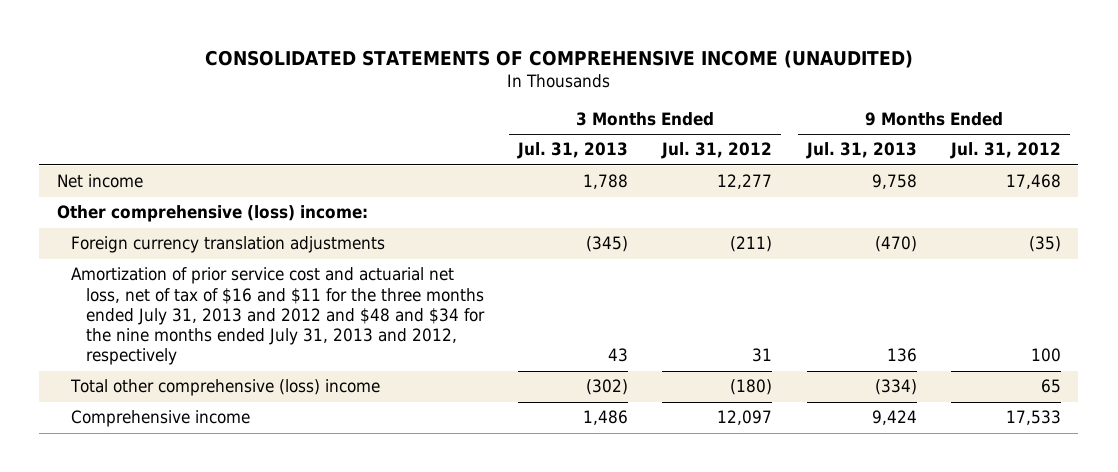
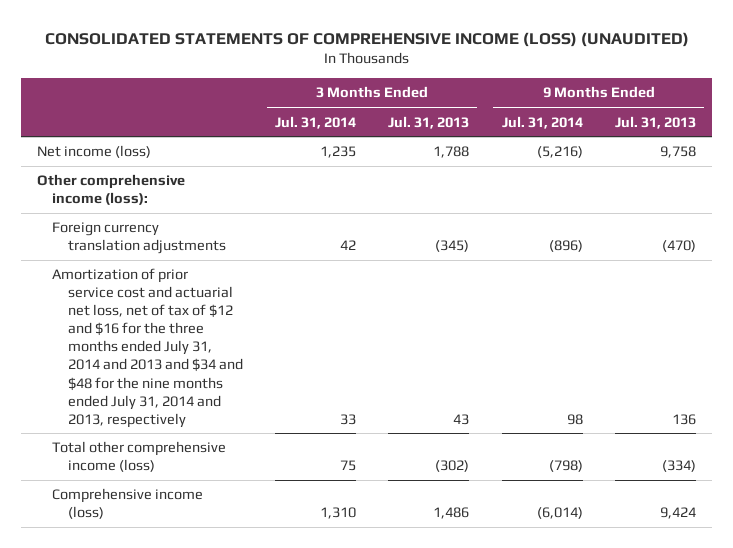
[204,49,913,68] CONSOLIDATED STATEMENTS OF COMPREHENSIVE INCOME (UNAUDITED) -> [44,31,689,47] CONSOLIDATED STATEMENTS OF COMPREHENSIVE INCOME (LOSS) (UNAUDITED)
[661,142,773,160] Jul. 31, 2012 -> none
[950,142,1062,160] Jul. 31, 2012 -> none
none -> [274,115,356,129] Jul. 31, 2014
none -> [501,115,583,129] Jul. 31, 2014
[56,174,143,189] Net income -> [37,145,152,159] Net income (loss)
[56,205,368,223] Other comprehensive (loss) income: -> [37,174,186,206] Other comprehensive income (loss):
[71,267,485,366] Amortization of prior service cost and actuarial net loss, net of tax of $16 and $11 for the three months ended July 31, 2013 and 2012 and $48 and $34 for the nine months ended July 31, 2013 and 2012, respectively -> [52,268,243,428] Amortization of prior service cost and actuarial net loss, net of tax of $12 and $16 for the three months ended July 31, 2014 and 2013 and $34 and $48 for the nine months ended July 31, 2014 and 2013, respectively
[70,379,381,397] Total other comprehensive (loss) income -> [52,441,227,473] Total other comprehensive income (loss)
[71,410,251,428] Comprehensive income -> [52,488,204,520] Comprehensive income (loss)

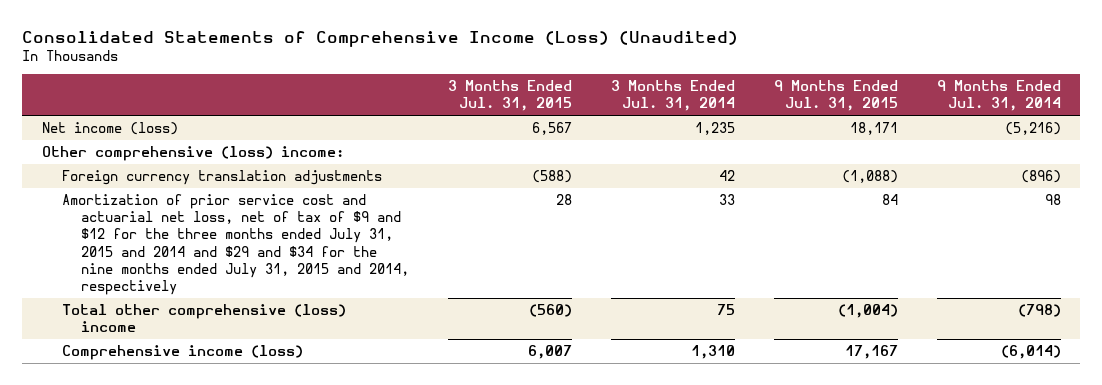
[44,31,689,47] CONSOLIDATED STATEMENTS OF COMPREHENSIVE INCOME (LOSS) (UNAUDITED) -> [22,30,739,47] Consolidated Statements of Comprehensive Income (Loss) (Unaudited)
[388,115,470,129] Jul. 31, 2013 -> none
[614,115,696,129] Jul. 31, 2013 -> none
none -> [448,80,573,112] 3 Months Ended Jul. 31, 2015
none -> [773,80,898,112] 9 Months Ended Jul. 31, 2015
[37,174,186,206] Other comprehensive income (loss): -> [41,146,344,162] Other comprehensive (loss) income:
[52,268,243,428] Amortization of prior service cost and actuarial net loss, net of tax of $12 and $16 for the three months ended July 31, 2014 and 2013 and $34 and $48 for the nine months ended July 31, 2014 and 2013, respectively -> [61,194,410,295] Amortization of prior service cost and actuarial net loss, net of tax of $9 and $12 for the three months ended July 31, 2015 and 2014 and $29 and $34 for the nine months ended July 31, 2015 and 2014, respectively
[52,441,227,473] Total other comprehensive income (loss) -> [61,304,346,333] Total other comprehensive (loss) income

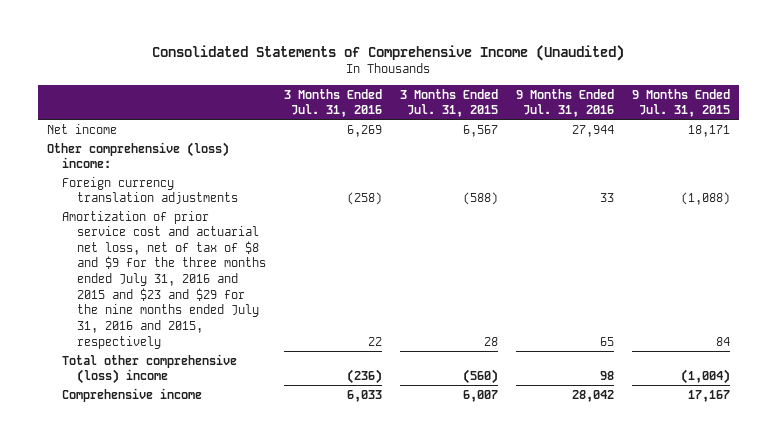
[22,30,739,47] Consolidated Statements of Comprehensive Income (Loss) (Unaudited) -> [152,44,625,61] Consolidated Statements of Comprehensive Income (Unaudited)
[611,80,736,112] 3 Months Ended Jul. 31, 2014 -> none
[936,80,1061,112] 9 Months Ended Jul. 31, 2014 -> none
none -> [283,88,382,118] 3 Months Ended Jul. 31, 2016
none -> [515,88,614,118] 9 Months Ended Jul. 31, 2016
[41,122,178,136] Net income (loss) -> [47,123,118,134] Net income
[61,194,410,295] Amortization of prior service cost and actuarial net loss, net of tax of $9 and $12 for the three months ended July 31, 2015 and 2014 and $29 and $34 for the nine months ended July 31, 2015 and 2014, respectively -> [61,210,266,349] Amortization of prior service cost and actuarial net loss, net of tax of $8 and $9 for the three months ended July 31, 2016 and 2015 and $23 and $29 for the nine months ended July 31, 2016 and 2015, respectively
[61,345,303,361] Comprehensive income (loss) -> [61,387,202,402] Comprehensive income

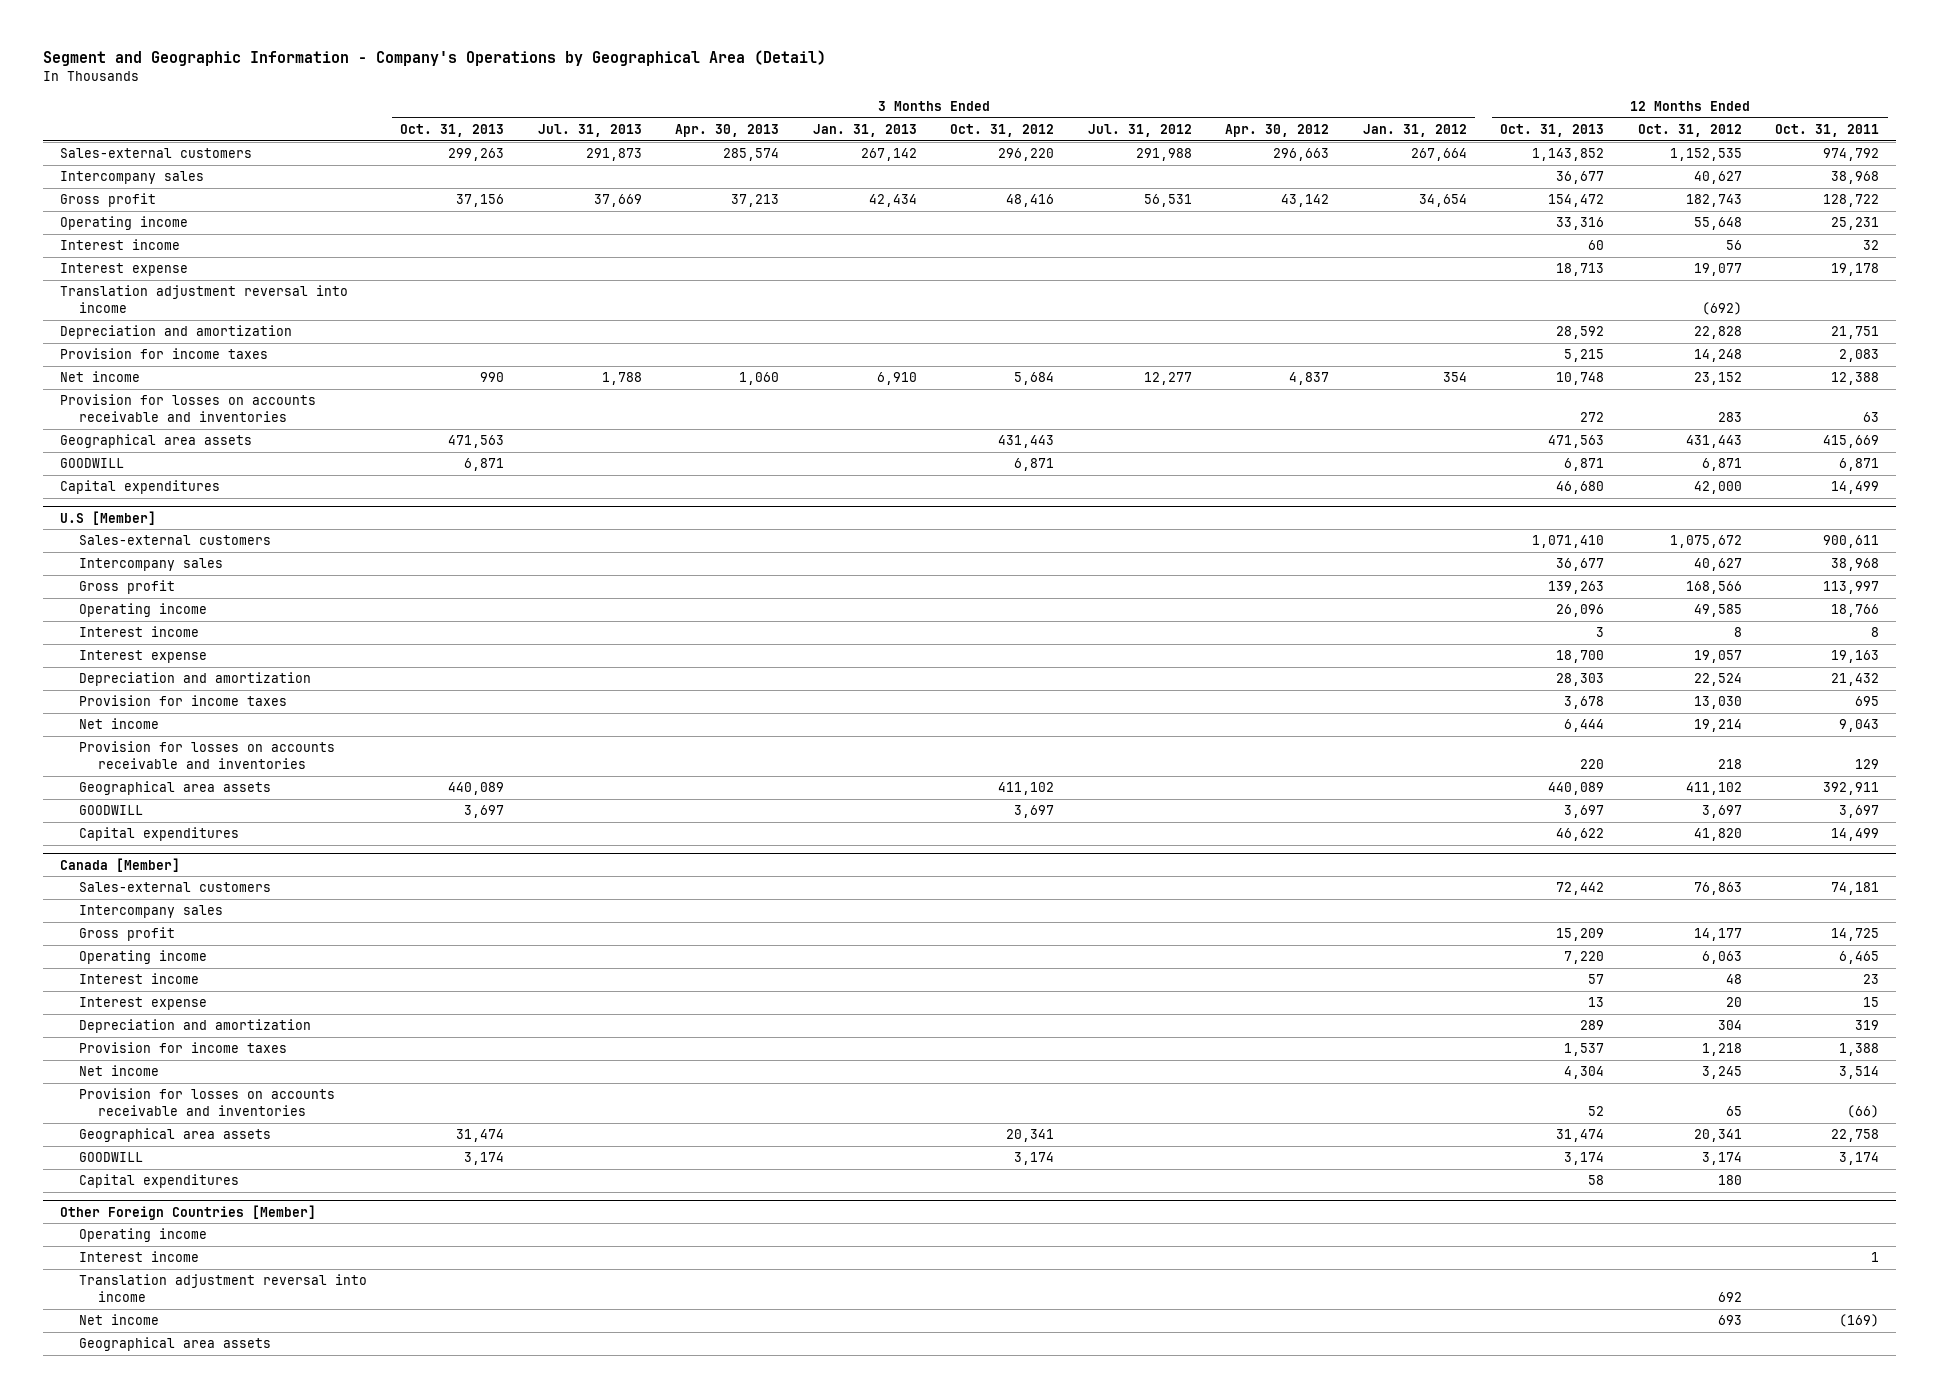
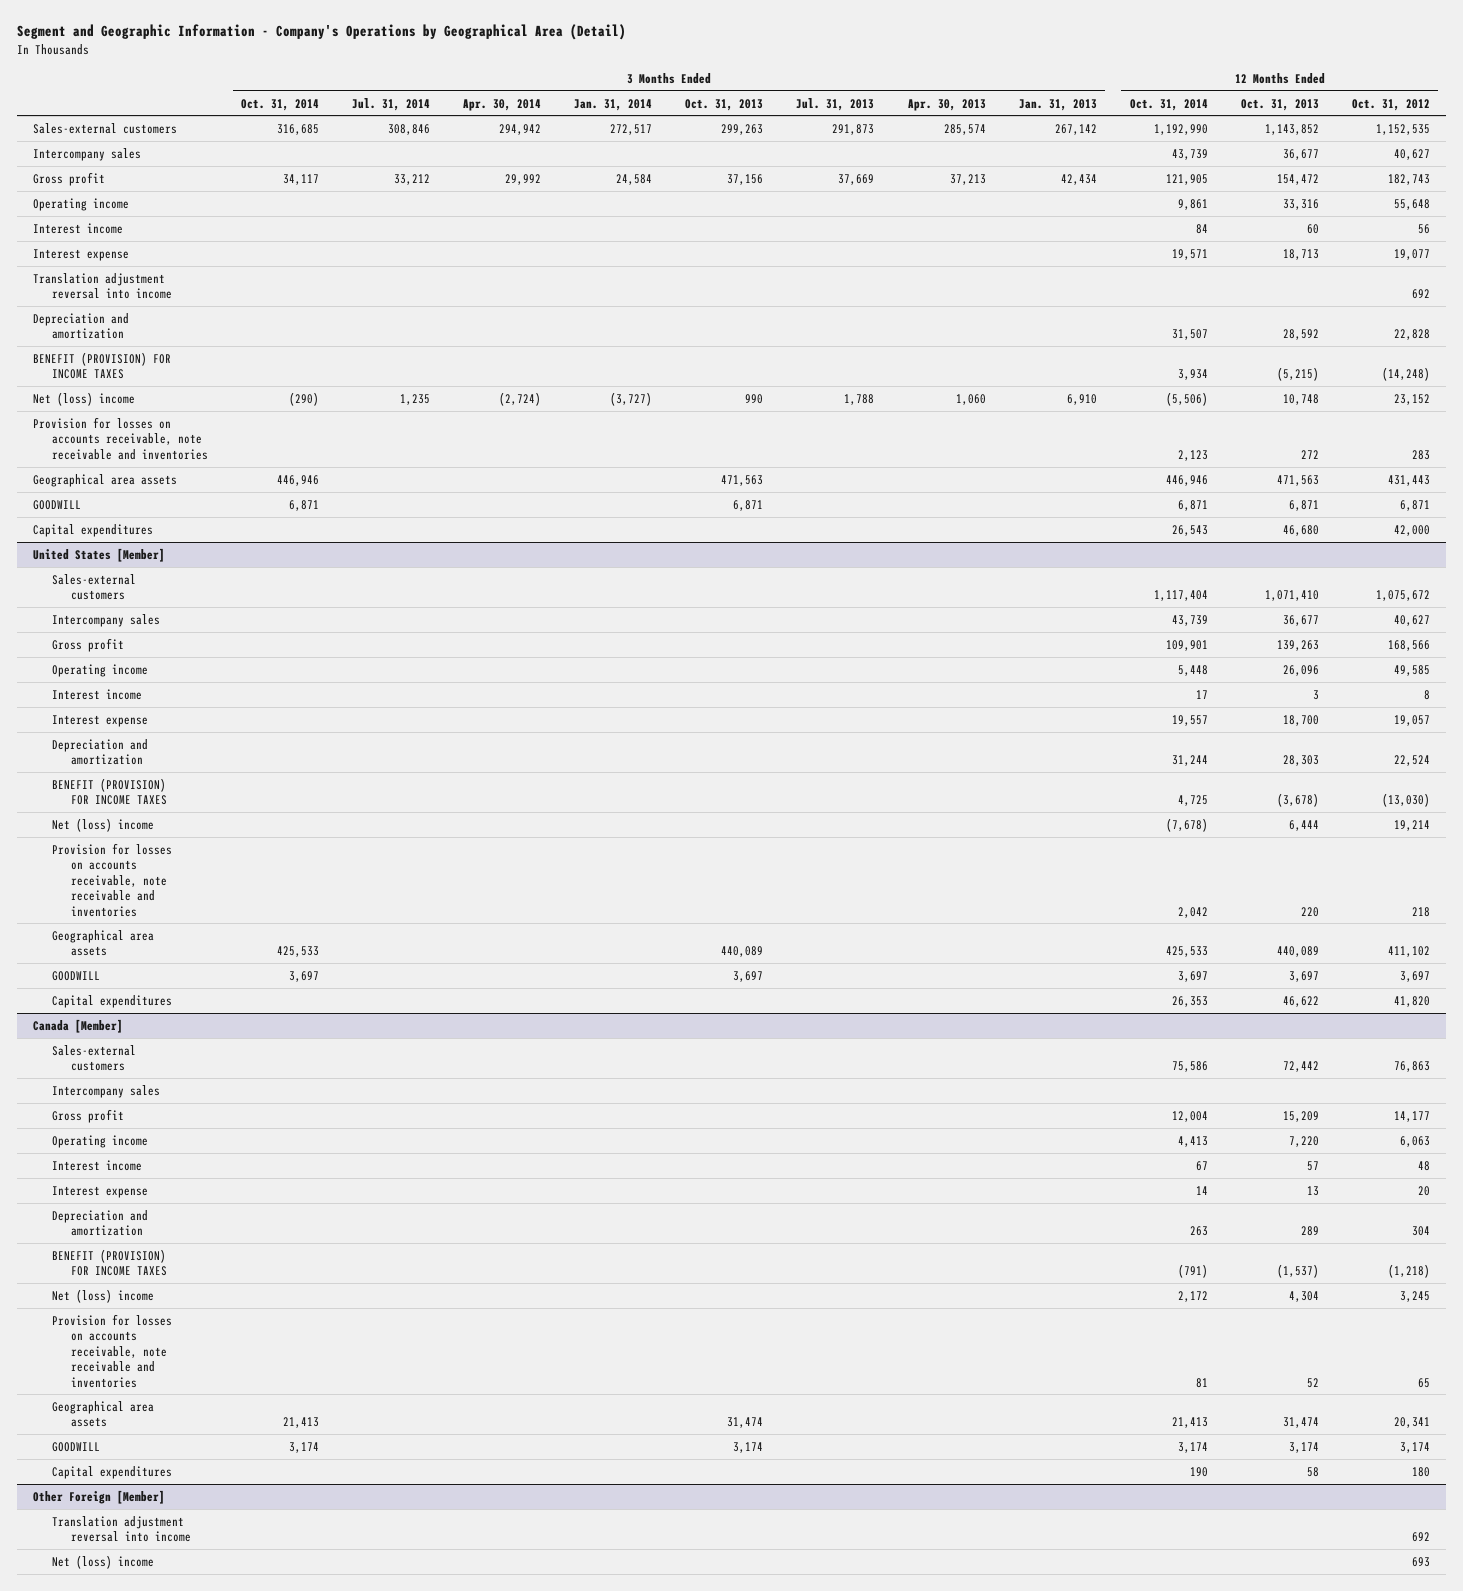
[950,123,1055,137] Oct. 31, 2012 -> none
[1087,123,1192,137] Jul. 31, 2012 -> none
[1225,123,1330,137] Apr. 30, 2012 -> none
[1362,123,1467,137] Jan. 31, 2012 -> none
[1775,123,1880,137] Oct. 31, 2011 -> none
none -> [241,98,320,111] Oct. 31, 2014
none -> [352,97,431,111] Jul. 31, 2014
none -> [463,98,542,111] Apr. 30, 2014
none -> [574,98,653,111] Jan. 31, 2014
none -> [1129,98,1208,111] Oct. 31, 2014
[1701,301,1742,315] (692) -> [1411,289,1430,300] 692
[59,348,268,360] Provision for income taxes -> [33,351,172,380] BENEFIT (PROVISION) FOR INCOME TAXES
[1564,349,1605,363] 5,215 -> [1276,367,1319,382] (5,215)
[1693,349,1742,363] 14,248 -> [1381,367,1430,382] (14,248)
[59,371,140,383] Net income -> [33,391,136,406] Net (loss) income
[59,394,316,422] Provision for losses on accounts receivable and inventories -> [33,416,208,460] Provision for losses on accounts receivable, note receivable and inventories
[59,510,156,525] U.S [Member] -> none
none -> [33,547,166,562] United States [Member]
[78,695,287,707] Provision for income taxes -> [51,777,167,806] BENEFIT (PROVISION) FOR INCOME TAXES
[1564,696,1605,710] 3,678 -> [1276,793,1319,808] (3,678)
[1693,696,1742,710] 13,030 -> [1381,793,1430,808] (13,030)
[78,718,159,730] Net income -> [51,817,154,832] Net (loss) income
[78,741,335,769] Provision for losses on accounts receivable and inventories -> [51,842,172,917] Provision for losses on accounts receivable, note receivable and inventories
[78,1042,287,1054] Provision for income taxes -> [51,1248,167,1277] BENEFIT (PROVISION) FOR INCOME TAXES
[1564,1043,1605,1057] 1,537 -> [1276,1264,1319,1279] (1,537)
[1701,1043,1742,1057] 1,218 -> [1387,1264,1430,1279] (1,218)
[78,1065,159,1077] Net income -> [51,1288,154,1303] Net (loss) income
[78,1088,335,1116] Provision for losses on accounts receivable and inventories -> [51,1313,172,1388] Provision for losses on accounts receivable, note receivable and inventories
[78,1228,207,1243] Operating income -> none
[78,1251,199,1263] Interest income -> none
[59,1204,316,1220] Other Foreign Countries [Member] -> [33,1489,166,1504] Other Foreign [Member]
[78,1337,271,1352] Geographical area assets -> none
[78,1314,159,1326] Net income -> [51,1554,154,1569] Net (loss) income

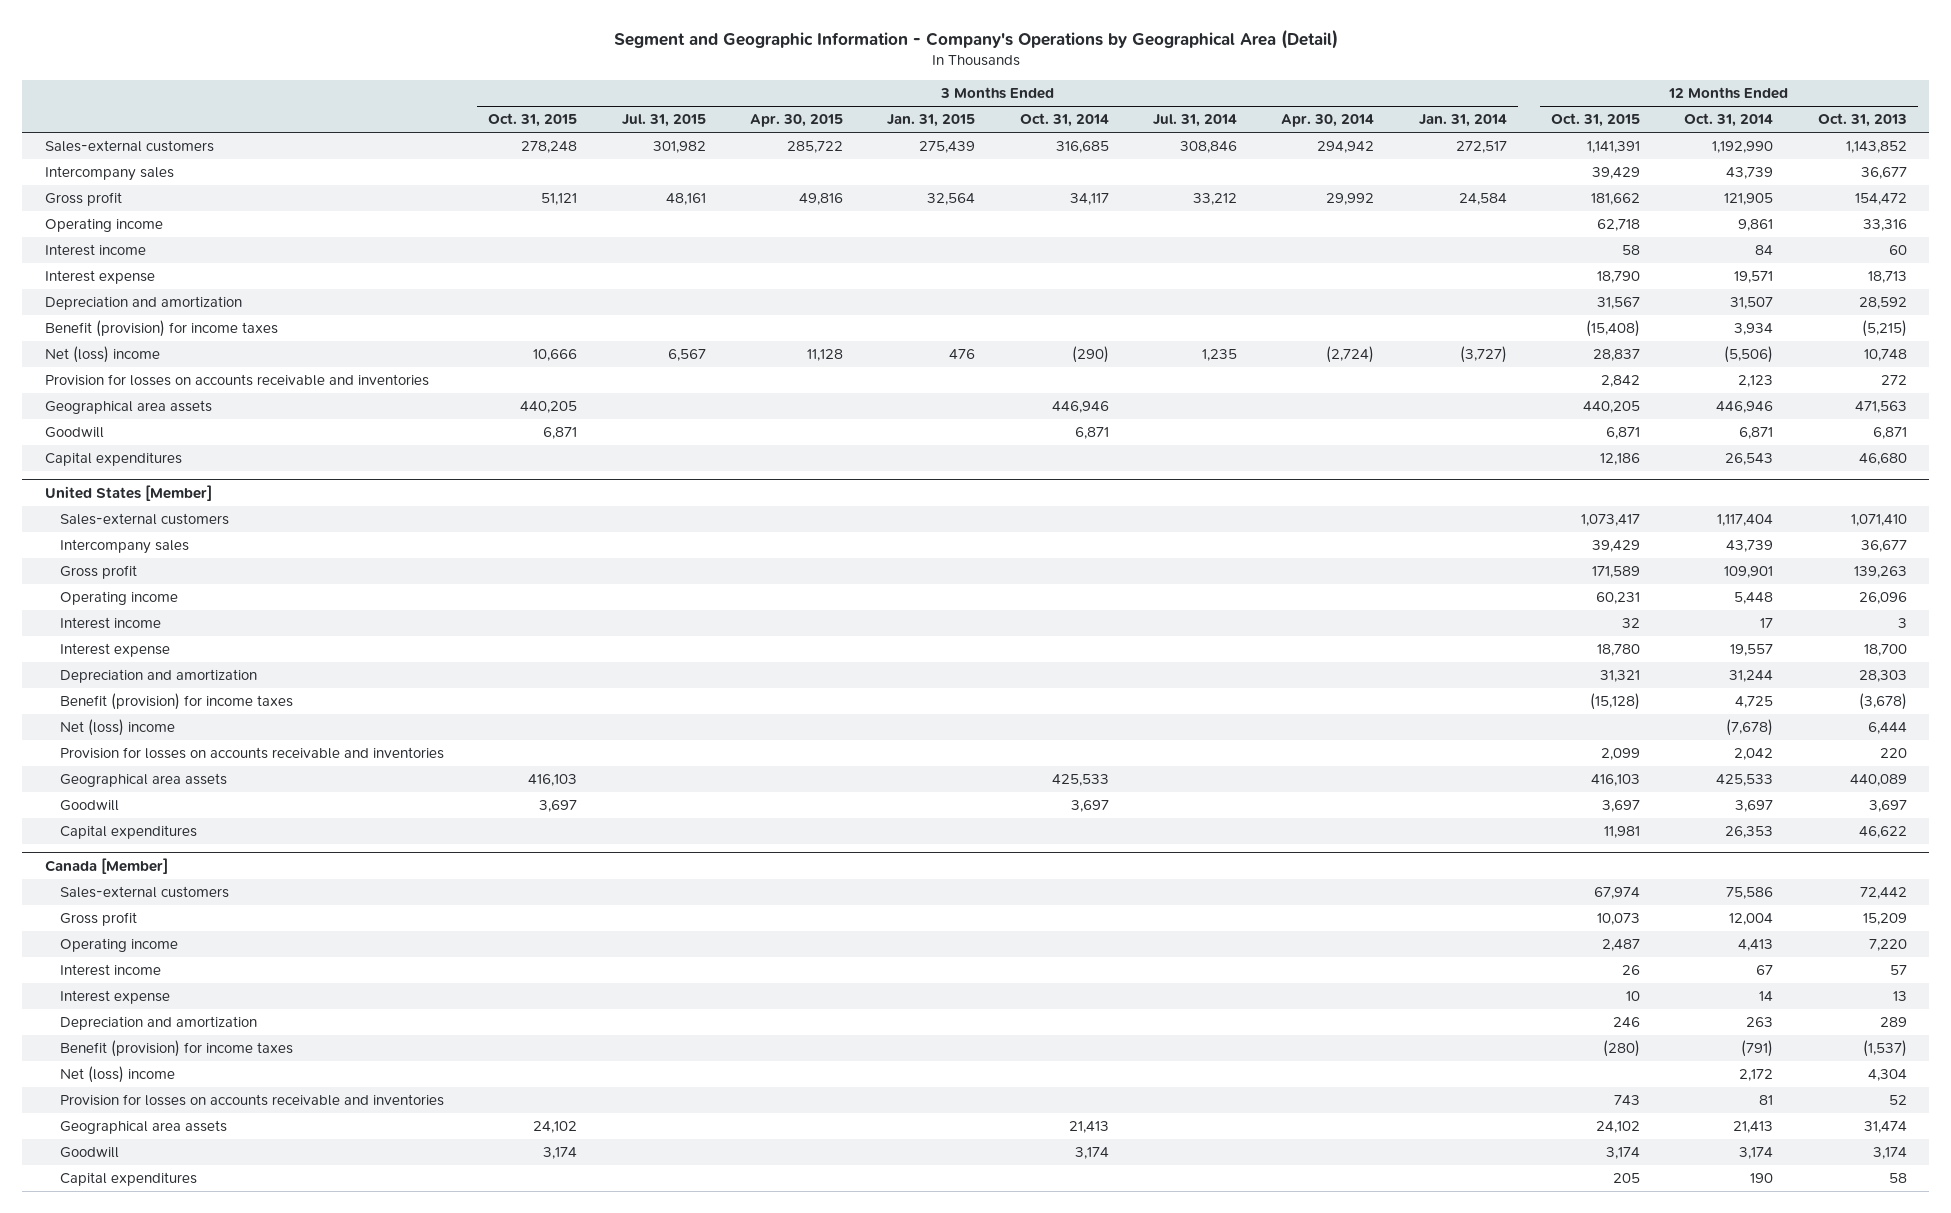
[685,98,764,111] Oct. 31, 2013 -> none
[796,97,875,111] Jul. 31, 2013 -> none
[907,98,986,111] Apr. 30, 2013 -> none
[1018,98,1097,111] Jan. 31, 2013 -> none
[1351,98,1430,111] Oct. 31, 2012 -> none
none -> [488,113,578,128] Oct. 31, 2015
none -> [621,114,706,128] Jul. 31, 2015
none -> [750,114,844,128] Apr. 30, 2015
none -> [887,114,976,128] Jan. 31, 2015
none -> [1550,113,1640,128] Oct. 31, 2015
[33,272,172,300] Translation adjustment reversal into income -> none
[33,351,172,380] BENEFIT (PROVISION) FOR INCOME TAXES -> [44,320,278,338] Benefit (provision) for income taxes
[33,416,208,460] Provision for losses on accounts receivable, note receivable and inventories -> [44,374,429,387] Provision for losses on accounts receivable and inventories
[33,499,82,510] GOODWILL -> [44,427,104,439] Goodwill
[51,777,167,806] BENEFIT (PROVISION) FOR INCOME TAXES -> [60,693,294,711] Benefit (provision) for income taxes
[51,842,172,917] Provision for losses on accounts receivable, note receivable and inventories -> [60,747,445,760] Provision for losses on accounts receivable and inventories
[51,970,100,981] GOODWILL -> [60,800,120,812] Goodwill
[51,1084,160,1098] Intercompany sales -> none
[51,1248,167,1277] BENEFIT (PROVISION) FOR INCOME TAXES -> [60,1040,294,1058] Benefit (provision) for income taxes
[51,1313,172,1388] Provision for losses on accounts receivable, note receivable and inventories -> [60,1094,445,1107] Provision for losses on accounts receivable and inventories
[51,1441,100,1452] GOODWILL -> [60,1147,120,1159] Goodwill
[33,1489,166,1504] Other Foreign [Member] -> none
[51,1515,191,1543] Translation adjustment reversal into income -> none
[51,1554,154,1569] Net (loss) income -> none

